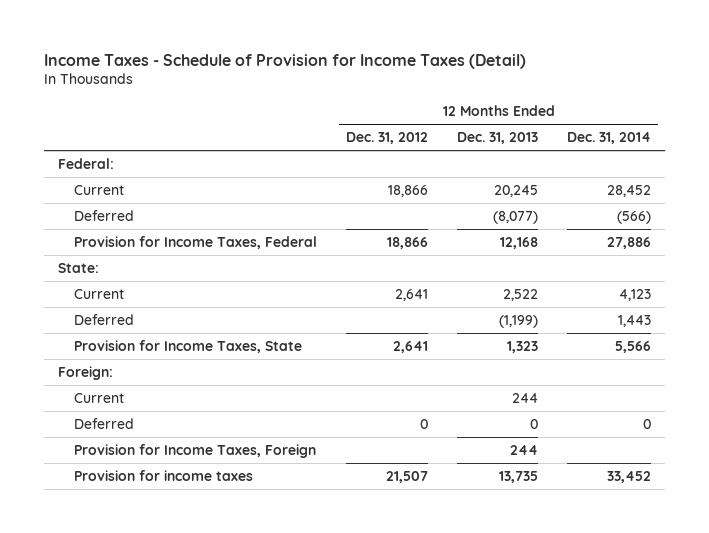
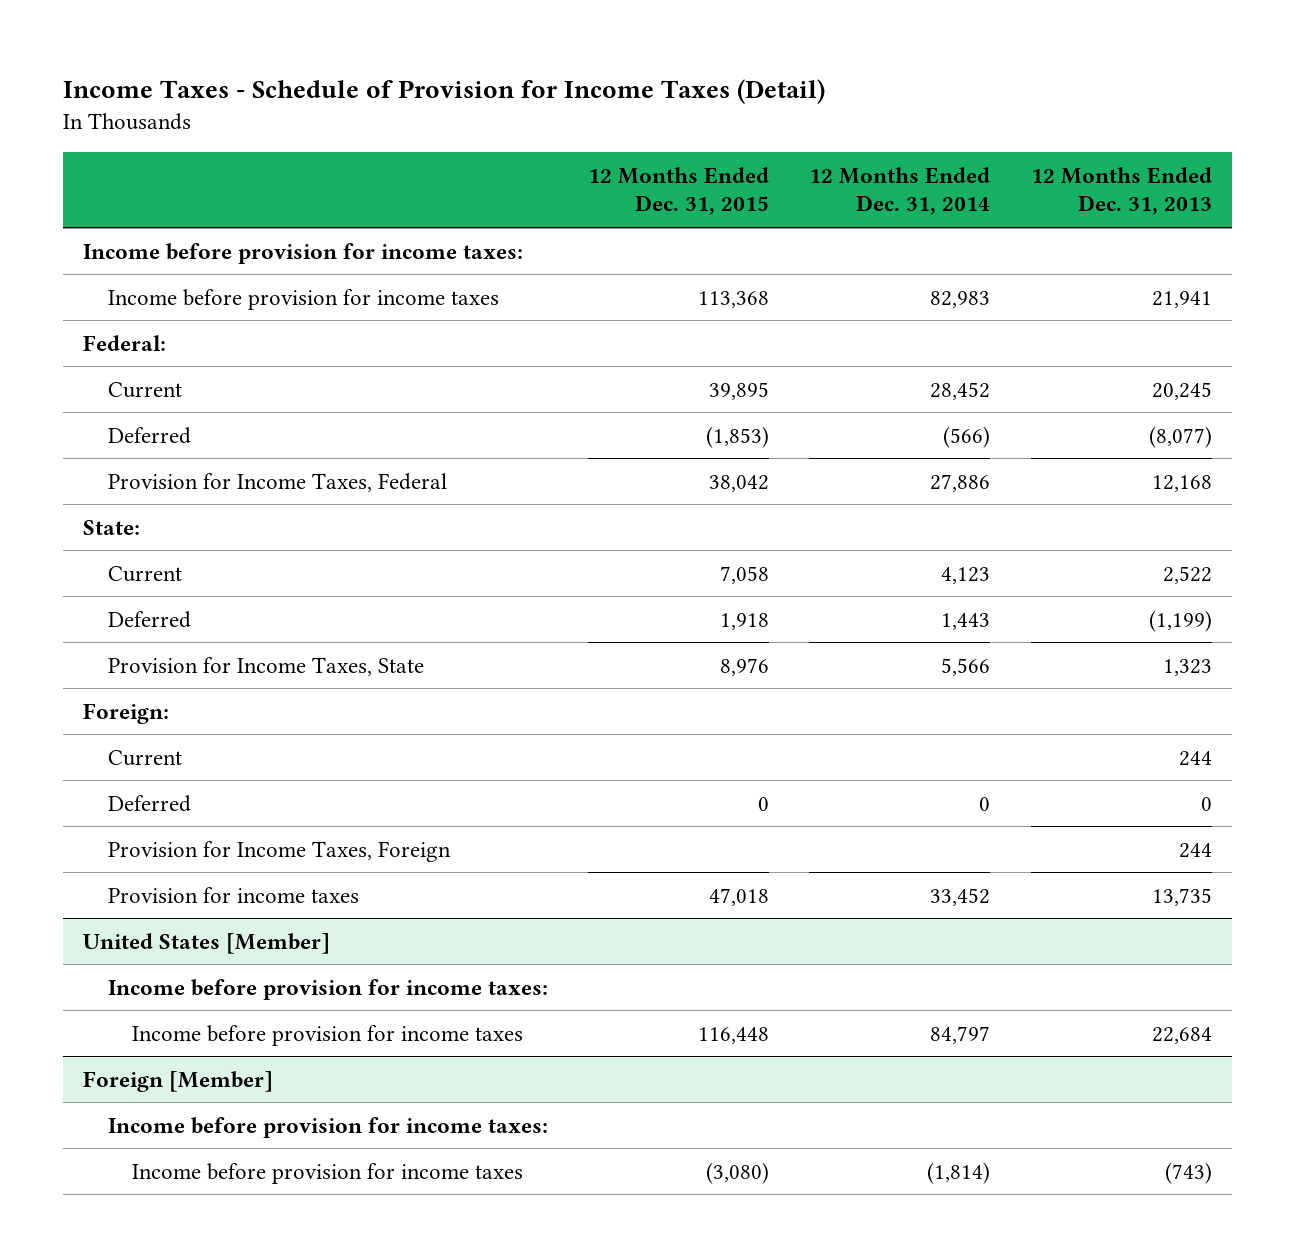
[346,132,429,145] Dec. 31, 2012 -> none
none -> [587,166,769,216] 12 Months Ended Dec. 31, 2015
none -> [82,242,523,264] Income before provision for income taxes:
none -> [107,288,499,310] Income before provision for income taxes
none -> [82,932,330,954] United States [Member]
none -> [107,978,548,1000] Income before provision for income taxes:
none -> [132,1024,524,1046] Income before provision for income taxes
none -> [82,1070,273,1092] Foreign [Member]
none -> [107,1116,548,1138] Income before provision for income taxes:
none -> [132,1162,524,1184] Income before provision for income taxes

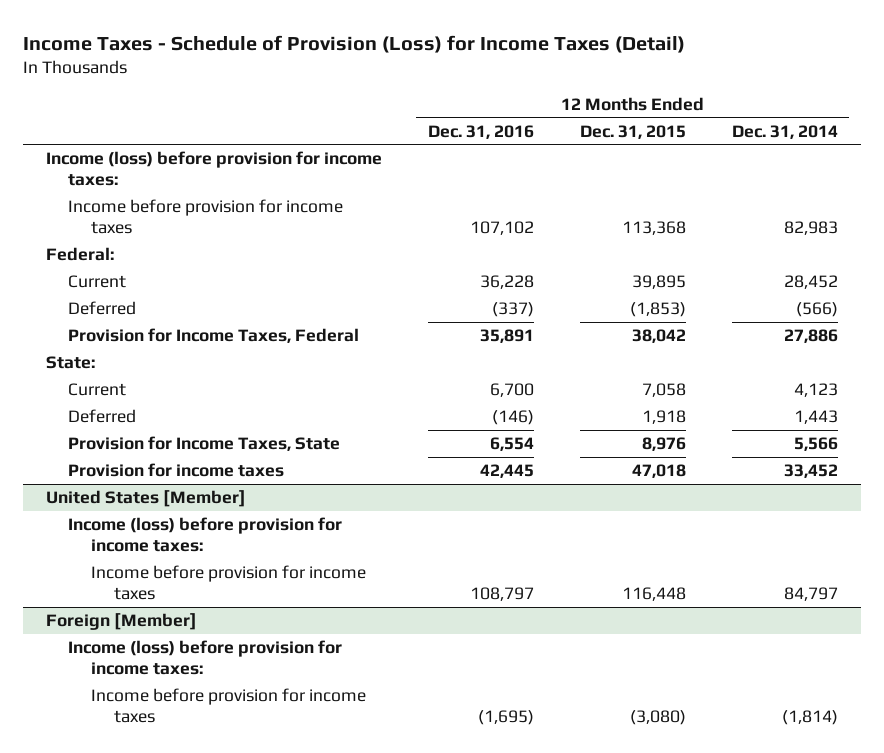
[62,79,825,105] Income Taxes - Schedule of Provision for Income Taxes (Detail) -> [22,34,685,53] Income Taxes - Schedule of Provision (Loss) for Income Taxes (Detail)
[1030,166,1212,216] 12 Months Ended Dec. 31, 2013 -> none
none -> [427,124,534,139] Dec. 31, 2016
[82,242,523,264] Income before provision for income taxes: -> [45,151,382,187] Income (loss) before provision for income taxes:
[82,702,169,724] Foreign: -> none
[107,749,182,766] Current -> none
[107,794,191,812] Deferred -> none
[107,840,451,862] Provision for Income Taxes, Foreign -> none
[107,978,548,1000] Income before provision for income taxes: -> [68,517,343,553] Income (loss) before provision for income taxes:
[107,1116,548,1138] Income before provision for income taxes: -> [68,640,343,676] Income (loss) before provision for income taxes:

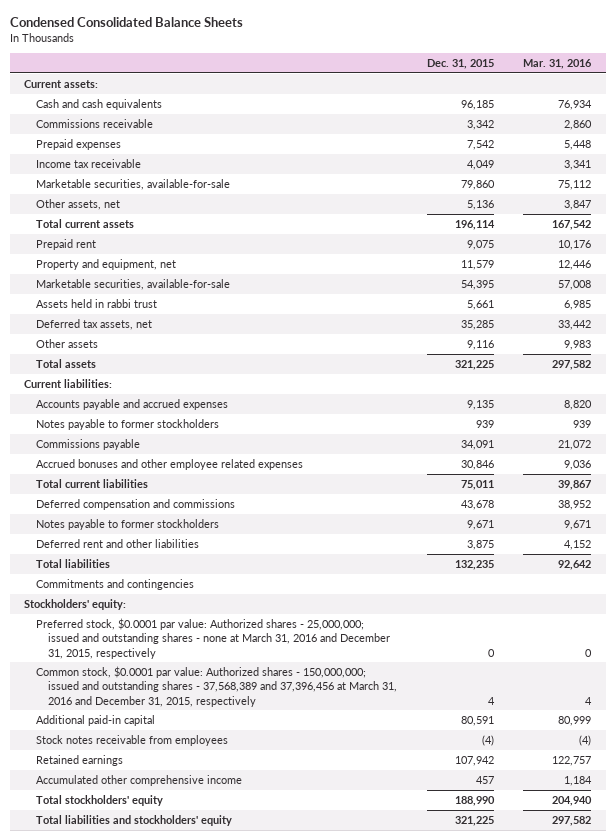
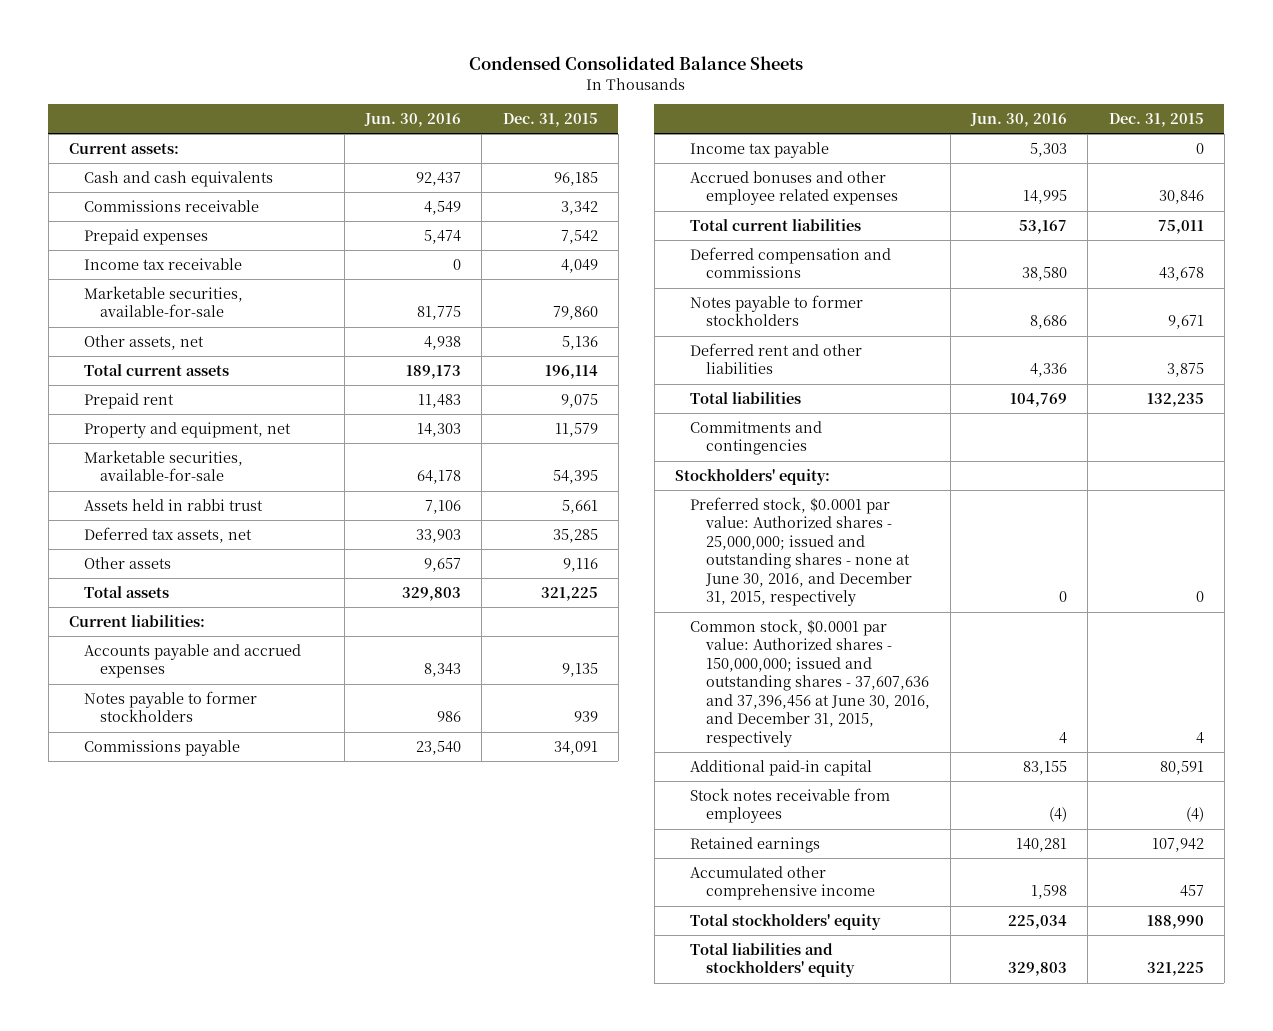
[523,59,593,70] Mar. 31, 2016 -> none
none -> [364,112,462,127] Jun. 30, 2016
none -> [690,141,830,158] Income tax payable
[36,617,390,659] Preferred stock, $0.0001 par value: Authorized shares - 25,000,000; issued and outstanding shares - none at March 31, 2016 and December 31, 2015, respectively -> [690,496,912,607] Preferred stock, $0.0001 par value: Authorized shares - 25,000,000; issued and outstanding shares - none at June 30, 2016, and December 31, 2015, respectively
[36,665,397,707] Common stock, $0.0001 par value: Authorized shares - 150,000,000; issued and outstanding shares - 37,568,389 and 37,396,456 at March 31, 2016 and December 31, 2015, respectively -> [690,618,930,747] Common stock, $0.0001 par value: Authorized shares - 150,000,000; issued and outstanding shares - 37,607,636 and 37,396,456 at June 30, 2016, and December 31, 2015, respectively

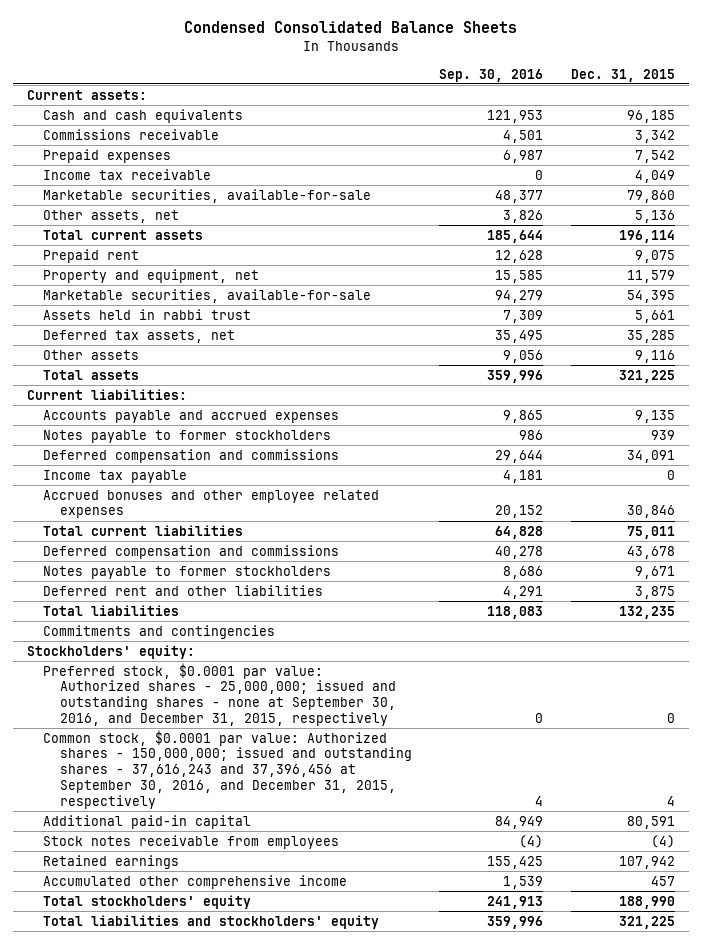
[364,112,462,127] Jun. 30, 2016 -> none
none -> [439,68,544,82] Sep. 30, 2016
[84,739,241,756] Commissions payable -> [43,448,340,463] Deferred compensation and commissions
[690,496,912,607] Preferred stock, $0.0001 par value: Authorized shares - 25,000,000; issued and outstanding shares - none at June 30, 2016, and December 31, 2015, respectively -> [43,662,396,726] Preferred stock, $0.0001 par value: Authorized shares - 25,000,000; issued and outstanding shares - none at September 30, 2016, and December 31, 2015, respectively
[690,618,930,747] Common stock, $0.0001 par value: Authorized shares - 150,000,000; issued and outstanding shares - 37,607,636 and 37,396,456 at June 30, 2016, and December 31, 2015, respectively -> [43,729,412,809] Common stock, $0.0001 par value: Authorized shares - 150,000,000; issued and outstanding shares - 37,616,243 and 37,396,456 at September 30, 2016, and December 31, 2015, respectively

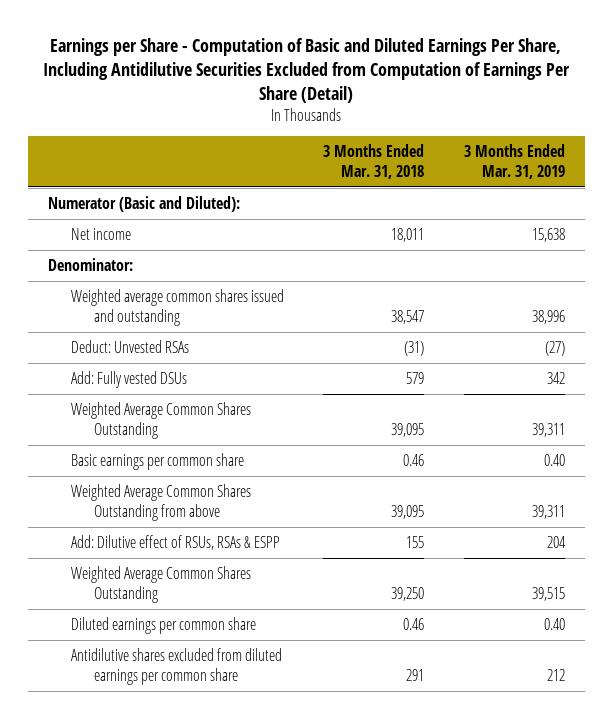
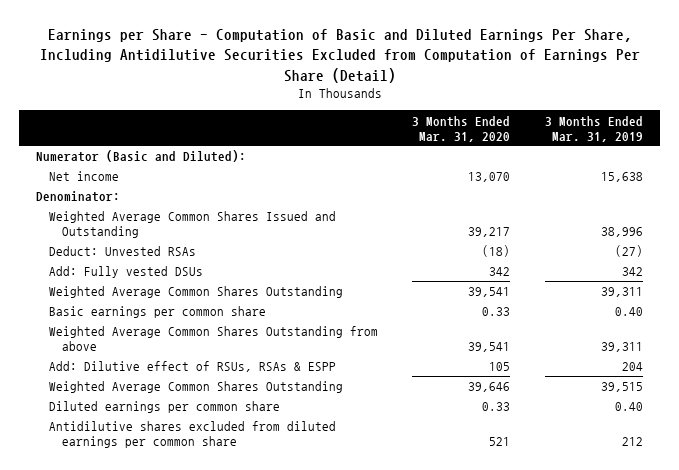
[323,143,425,179] 3 Months Ended Mar. 31, 2018 -> none
none -> [412,115,511,142] 3 Months Ended Mar. 31, 2020
[70,288,284,326] Weighted average common shares issued and outstanding -> [48,211,336,239] Weighted Average Common Shares Issued and Outstanding

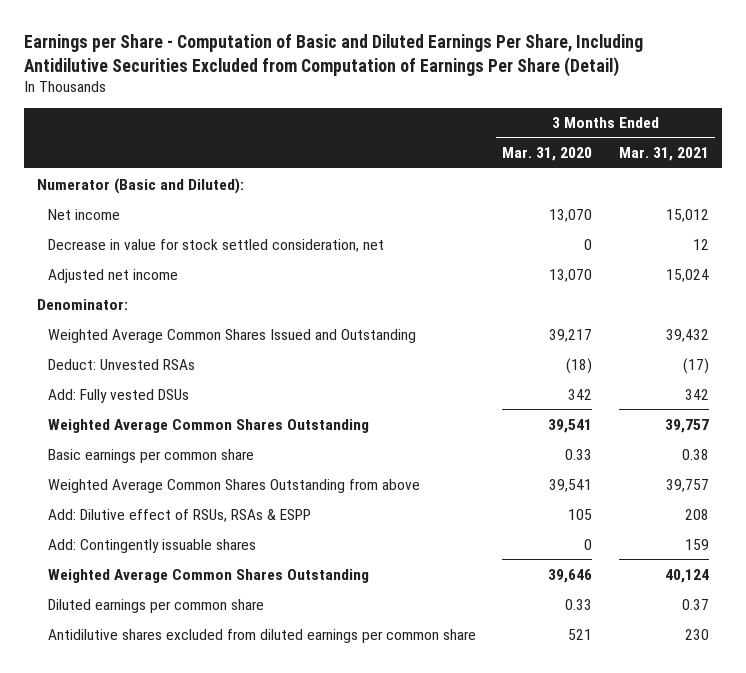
[545,115,644,142] 3 Months Ended Mar. 31, 2019 -> none
none -> [618,147,709,162] Mar. 31, 2021
none -> [48,238,385,252] Decrease in value for stock settled consideration, net
none -> [48,268,179,283] Adjusted net income
none -> [48,538,257,553] Add: Contingently issuable shares

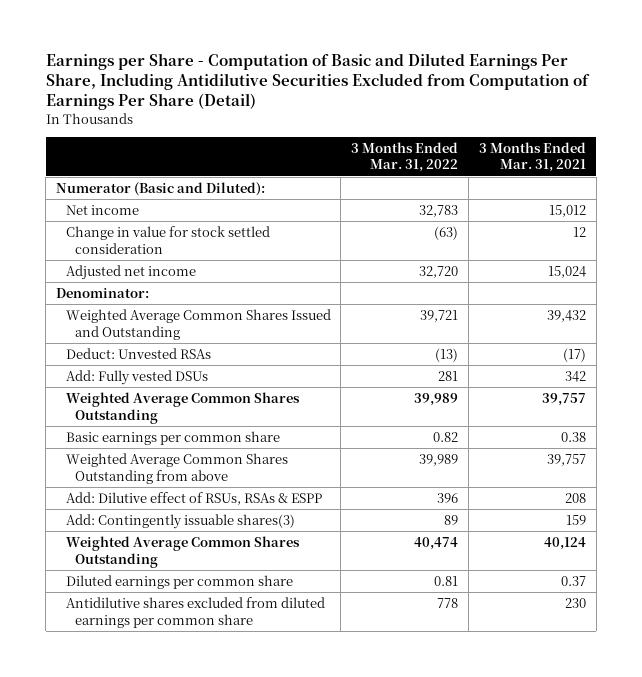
[502,147,593,162] Mar. 31, 2020 -> none
none -> [351,141,459,173] 3 Months Ended Mar. 31, 2022
[48,238,385,252] Decrease in value for stock settled consideration, net -> [65,225,270,254] Change in value for stock settled consideration
[48,538,257,553] Add: Contingently issuable shares -> [65,513,295,529] Add: Contingently issuable shares(3)

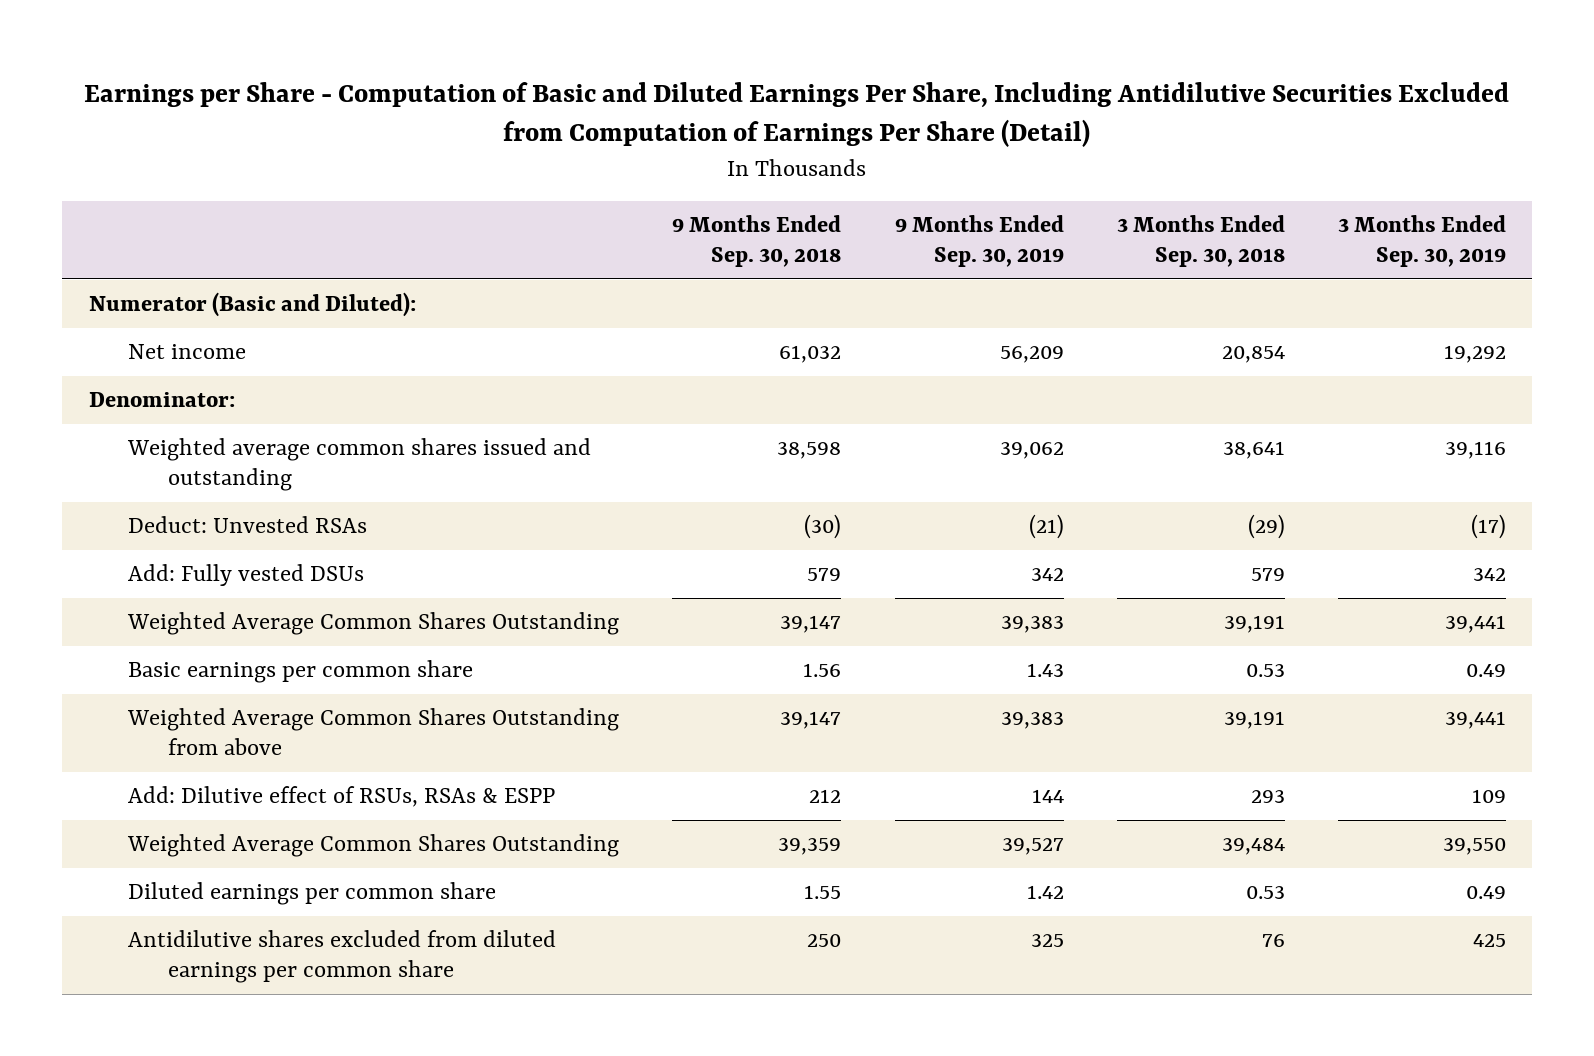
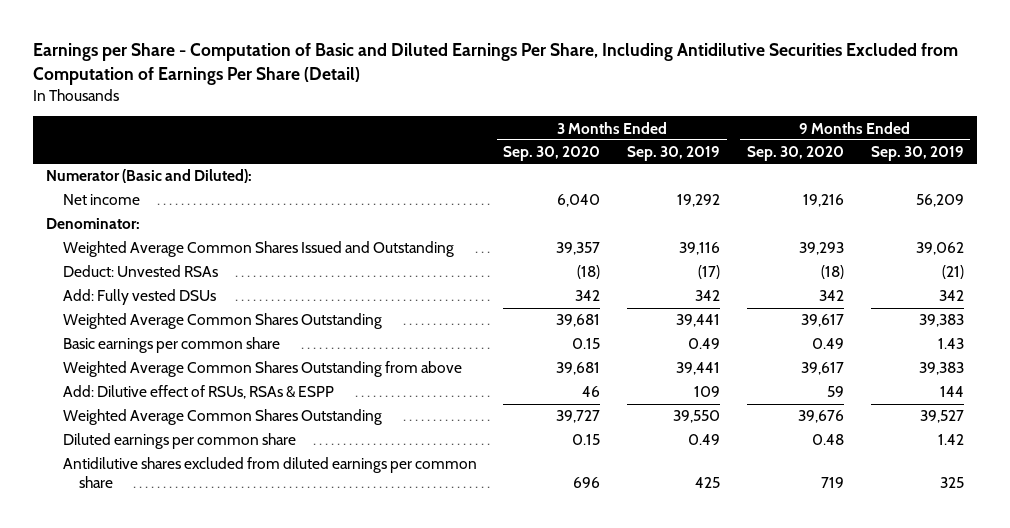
[672,215,842,268] 9 Months Ended Sep. 30, 2018 -> none
[1116,215,1285,268] 3 Months Ended Sep. 30, 2018 -> none
none -> [503,146,601,162] Sep. 30, 2020
none -> [746,146,844,162] Sep. 30, 2020
[127,438,592,492] Weighted average common shares issued and outstanding -> [62,241,454,258] Weighted Average Common Shares Issued and Outstanding

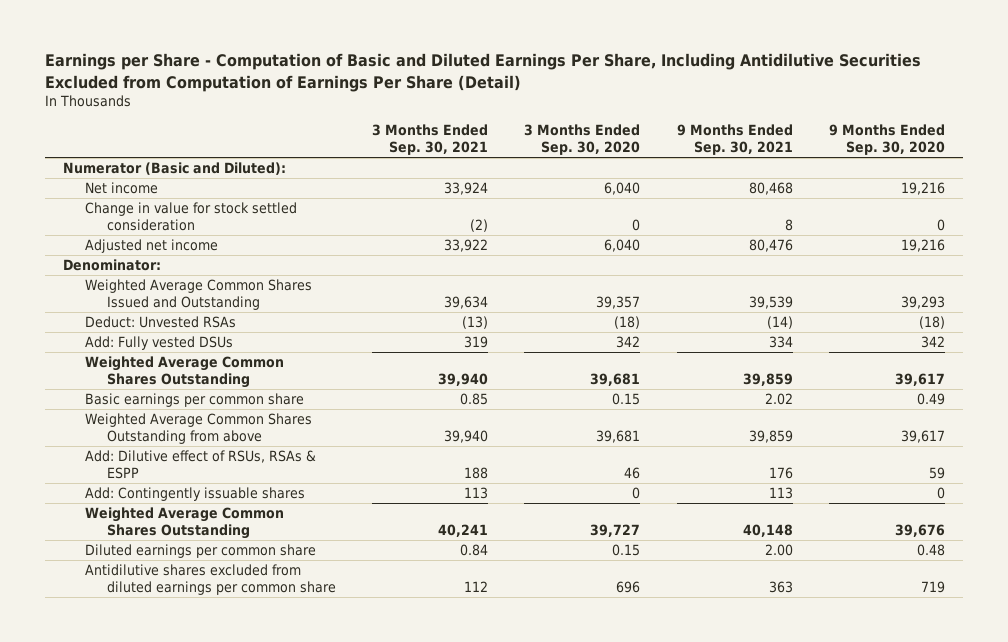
[627,146,721,162] Sep. 30, 2019 -> none
[870,146,964,162] Sep. 30, 2019 -> none
none -> [372,124,489,156] 3 Months Ended Sep. 30, 2021
none -> [676,124,793,156] 9 Months Ended Sep. 30, 2021
none -> [85,202,298,232] Change in value for stock settled consideration
none -> [85,239,219,254] Adjusted net income
none -> [85,487,306,502] Add: Contingently issuable shares

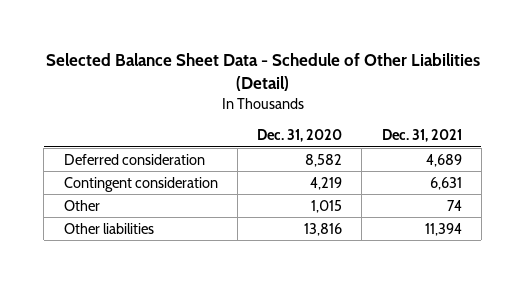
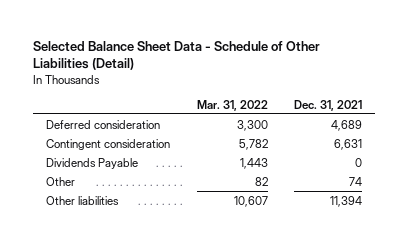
[257,129,343,143] Dec. 31, 2020 -> none
none -> [196,99,268,111] Mar. 31, 2022
none -> [46,157,139,169] Dividends Payable

